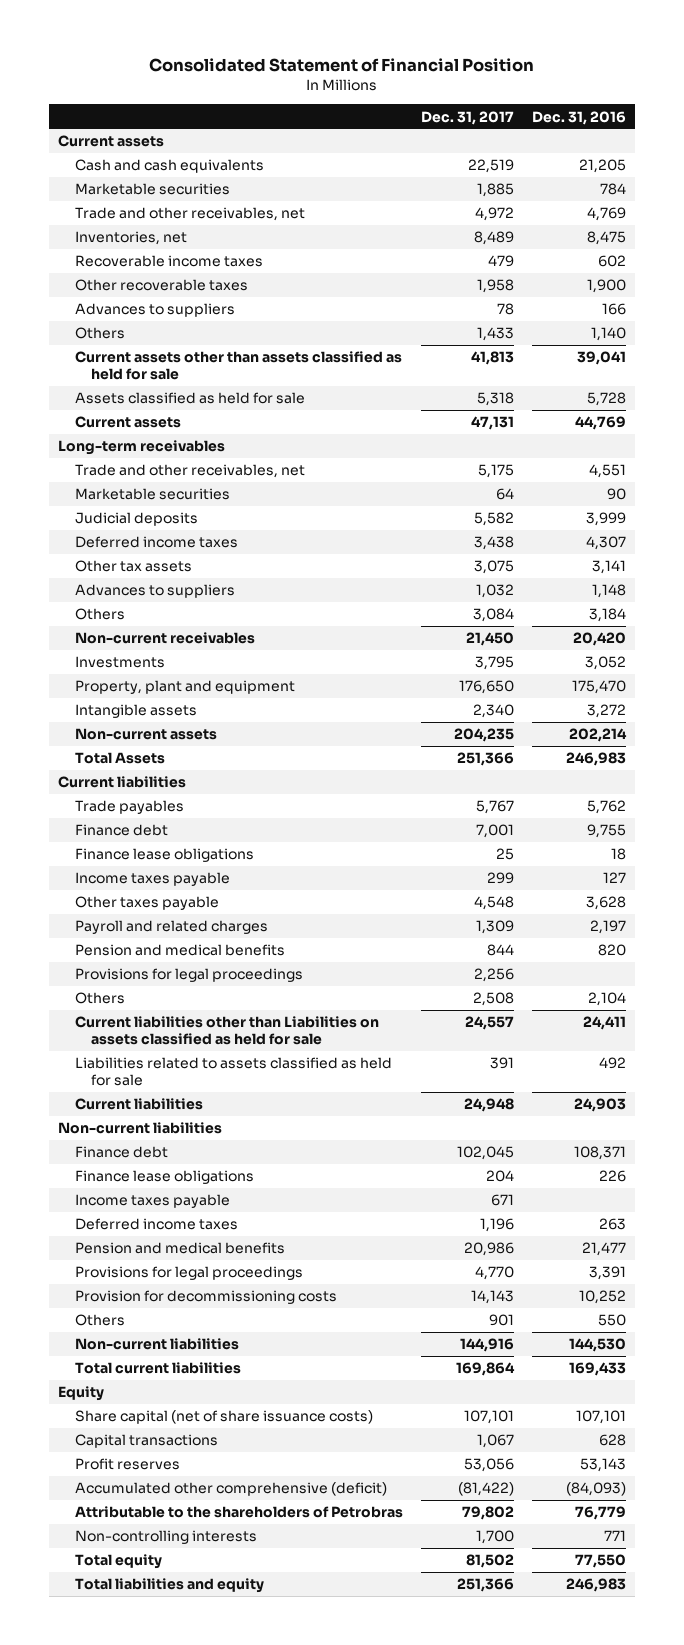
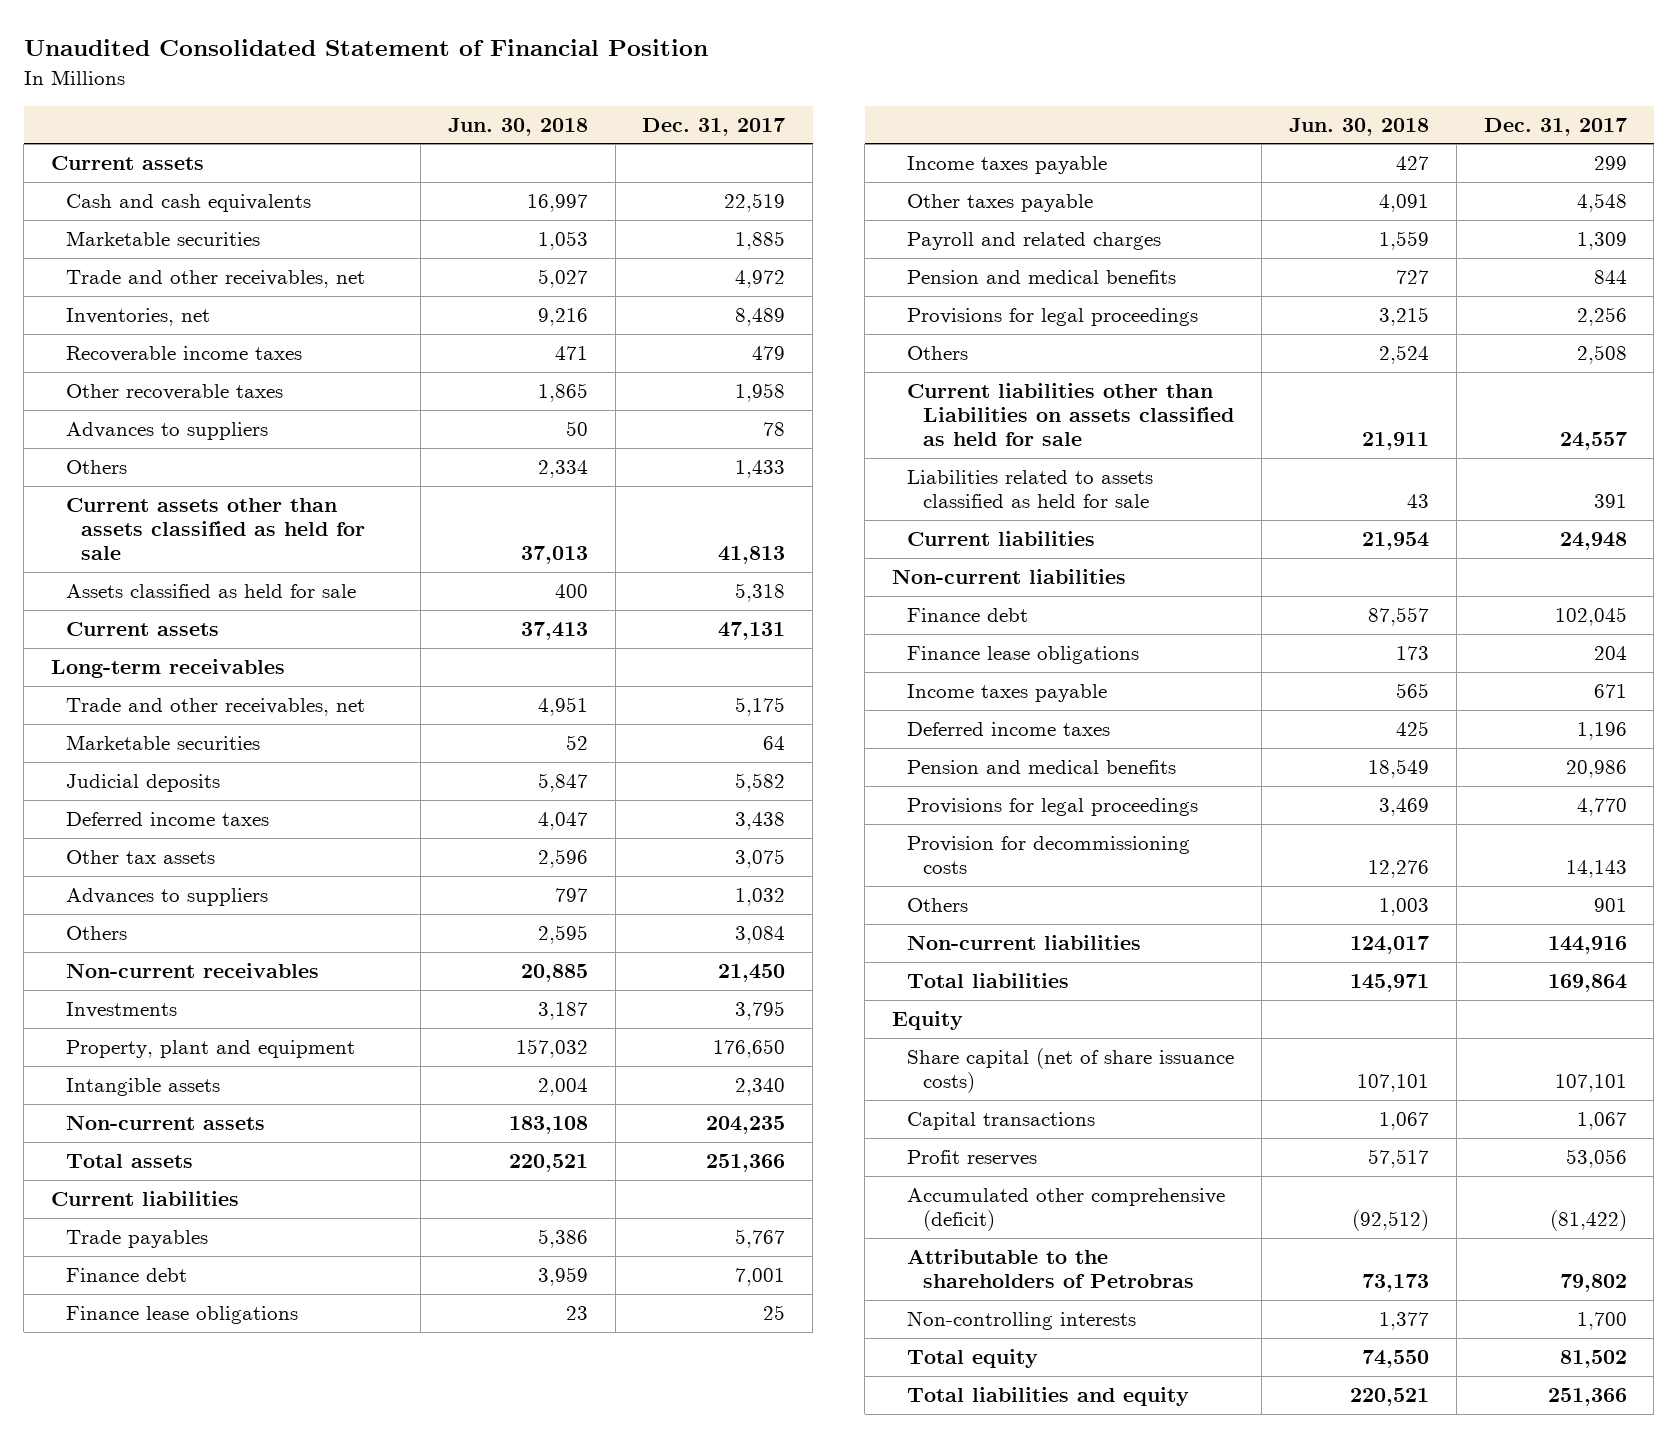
[149,57,535,72] Consolidated Statement of Financial Position -> [23,39,708,57] Unaudited Consolidated Statement of Financial Position
[532,110,627,125] Dec. 31, 2016 -> none
none -> [447,117,588,136] Jun. 30, 2018
[74,752,165,765] Total Assets -> [66,1154,194,1169] Total assets
[74,1362,241,1375] Total current liabilities -> [907,973,1070,989] Total liabilities

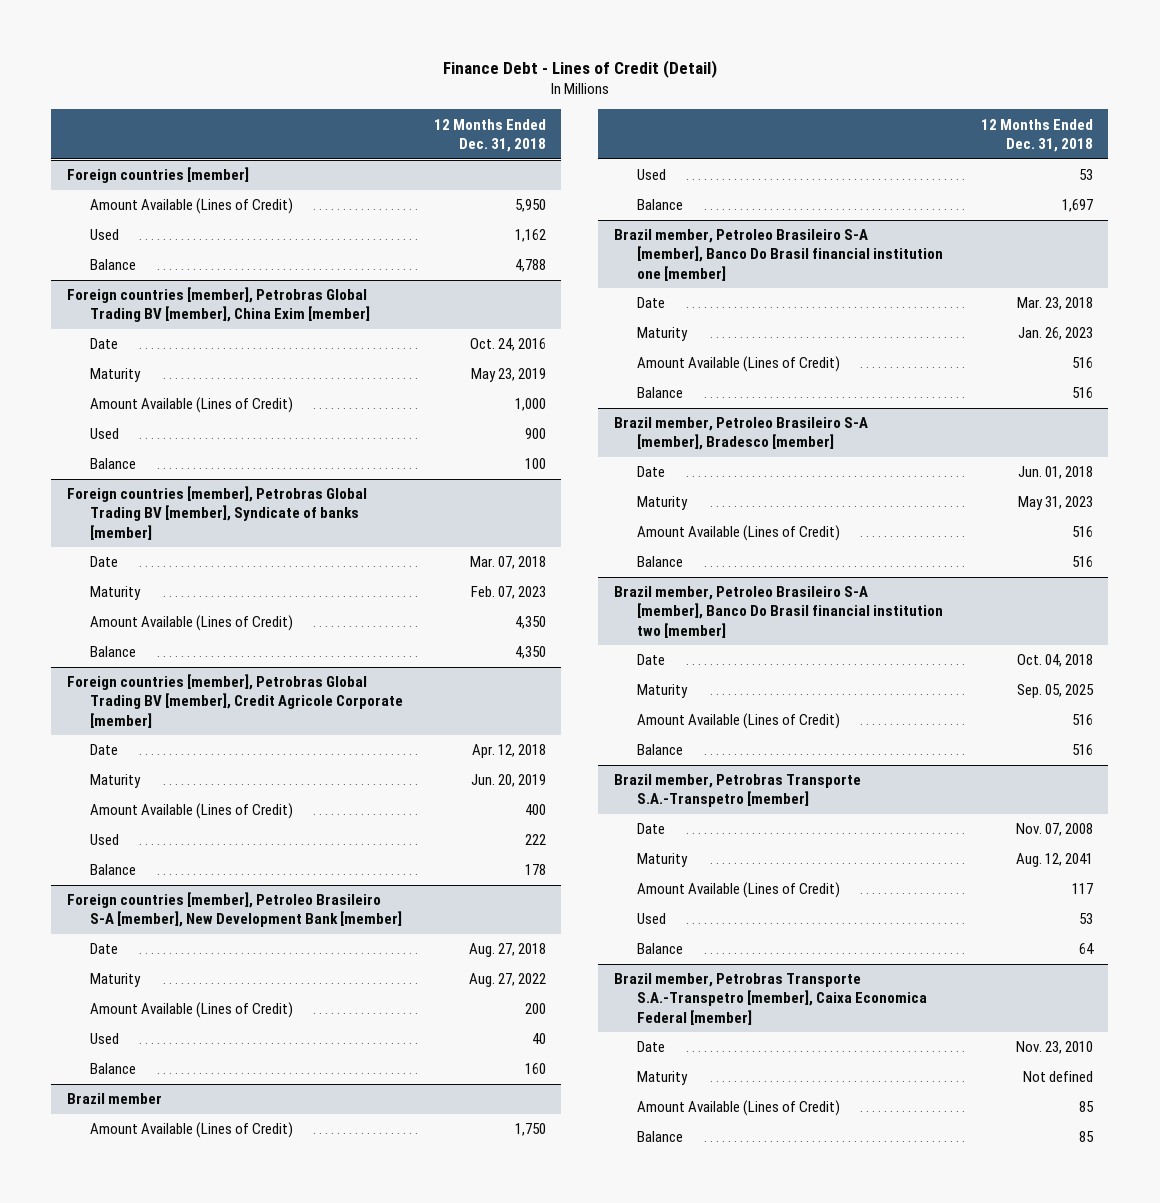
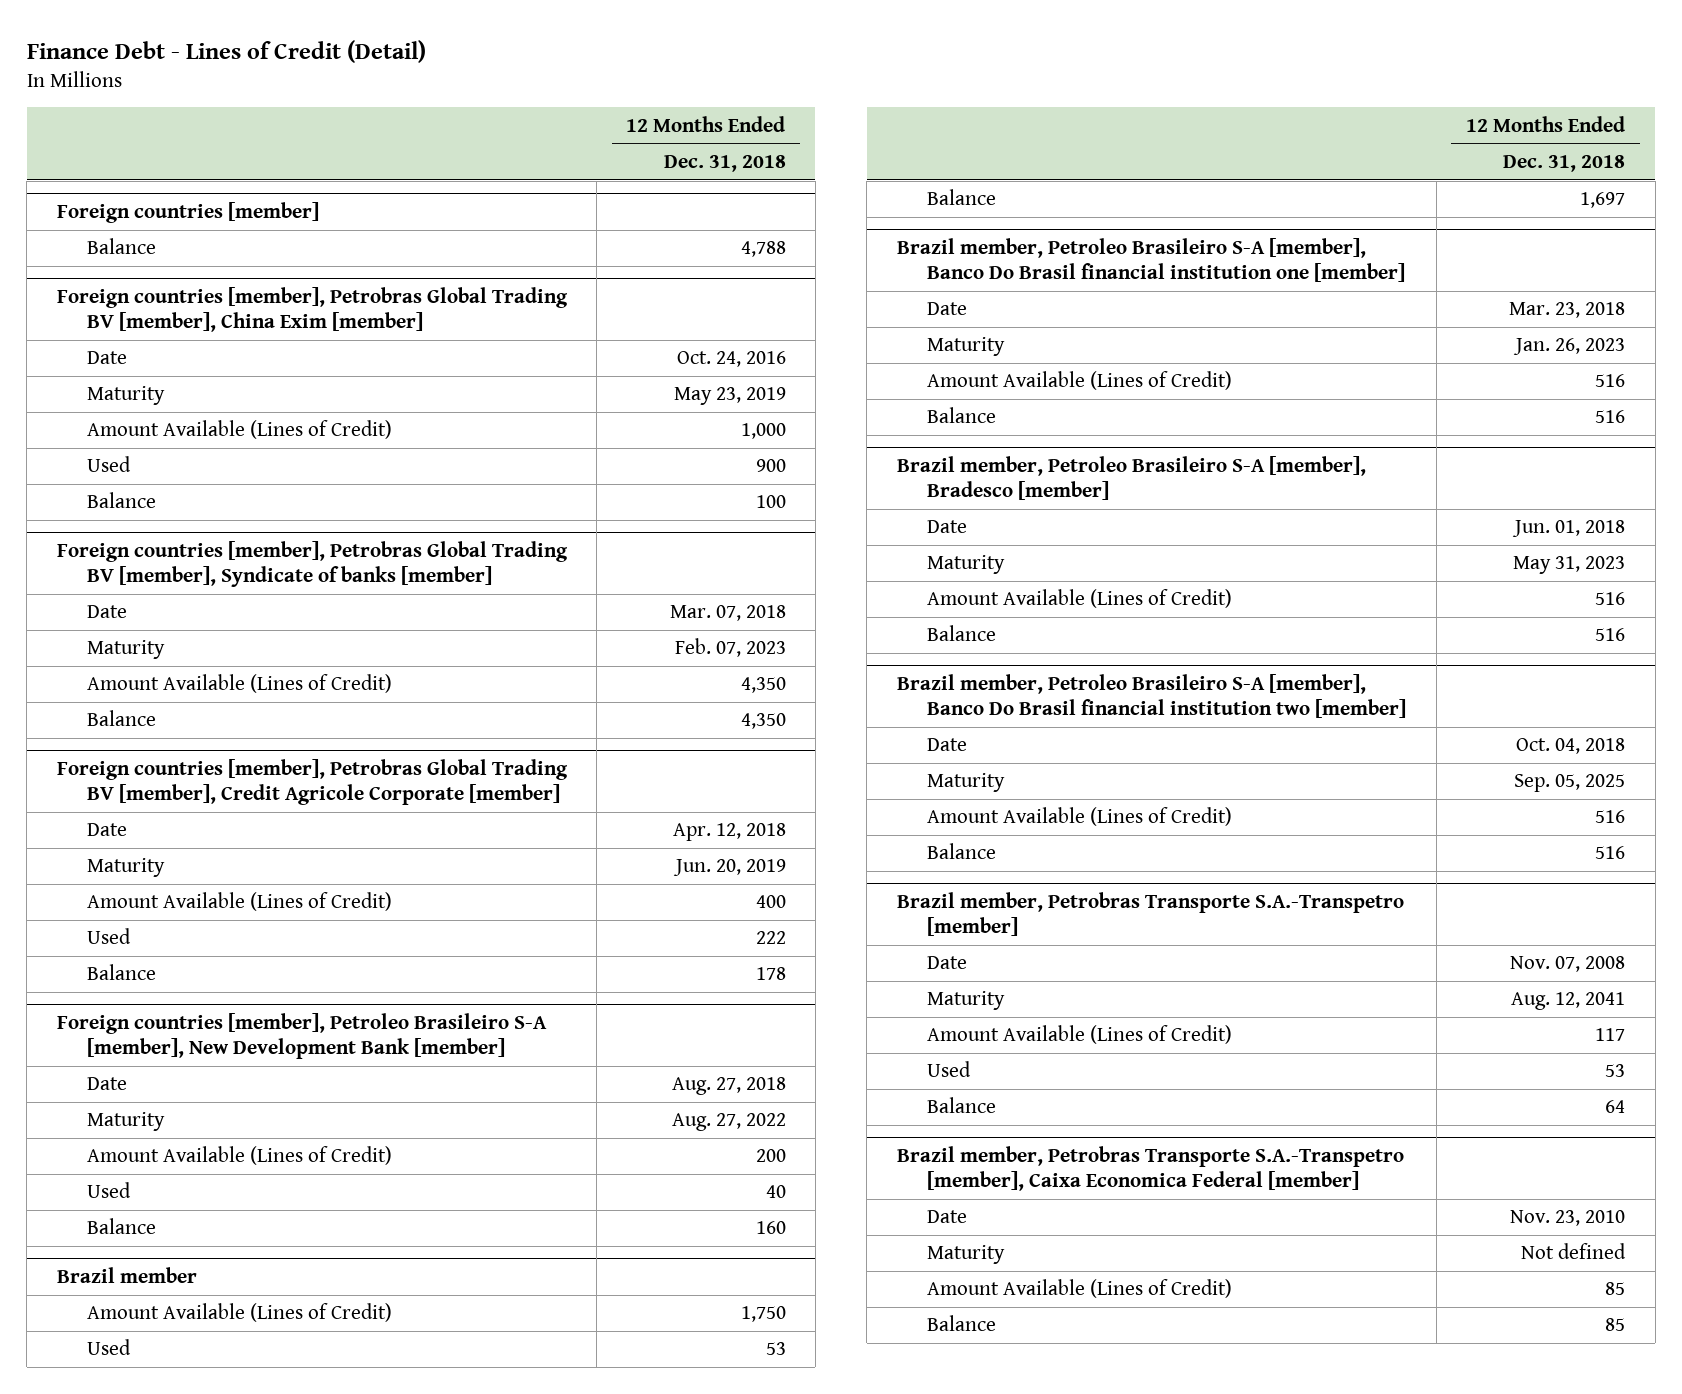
[89,198,293,215] Amount Available (Lines of Credit) -> none
[89,229,119,241] Used -> none

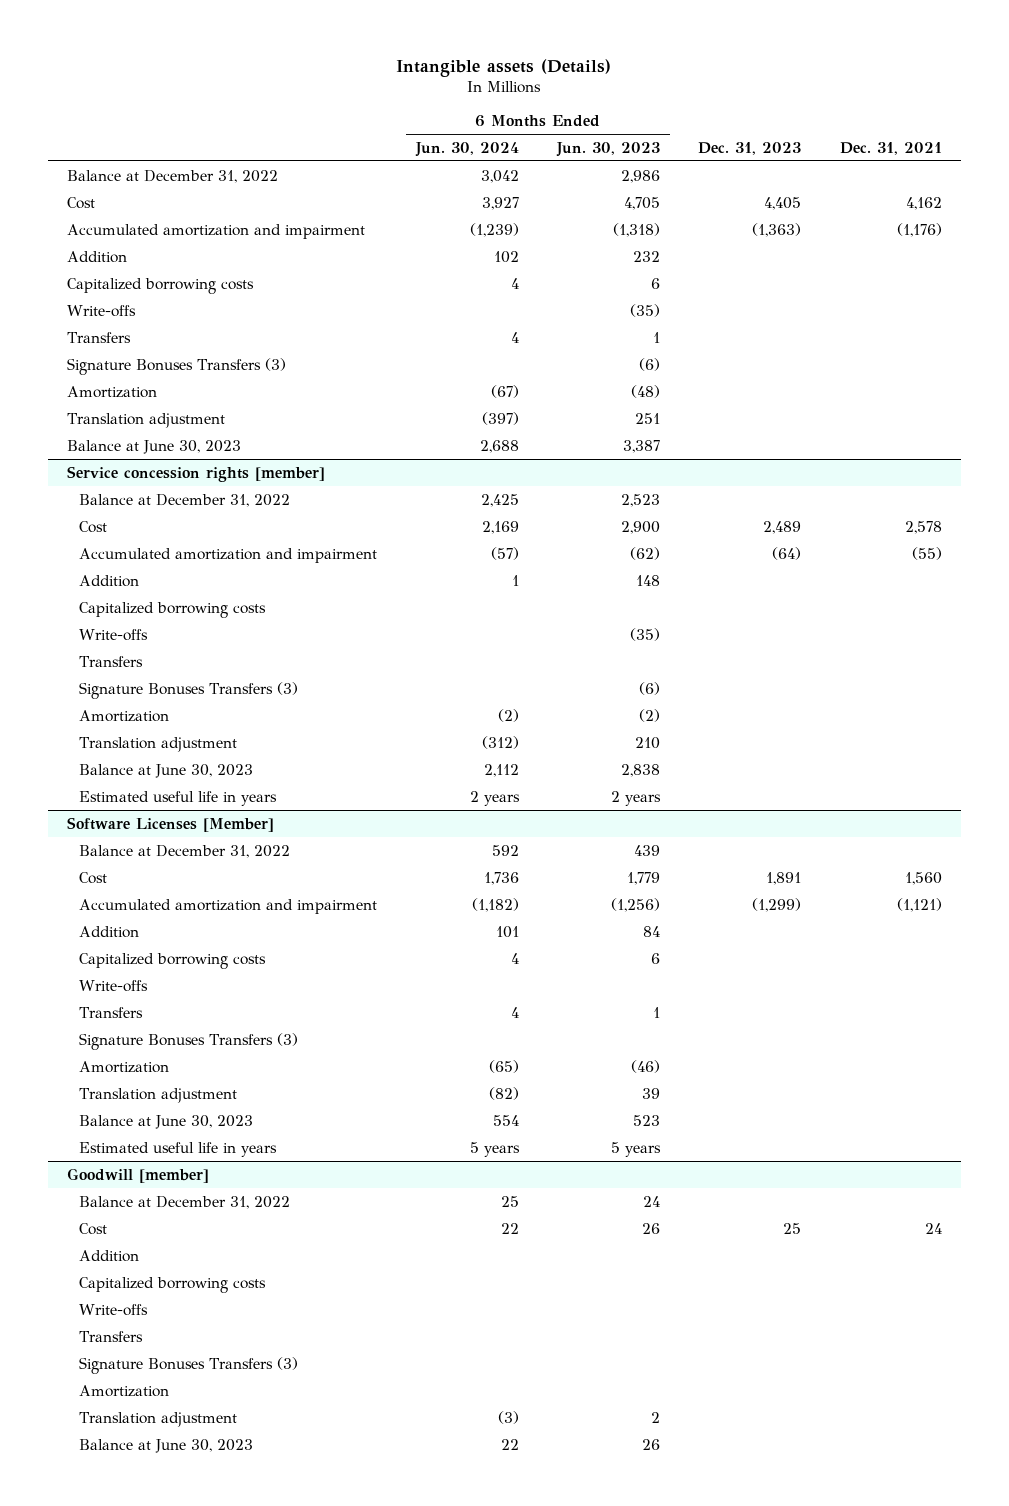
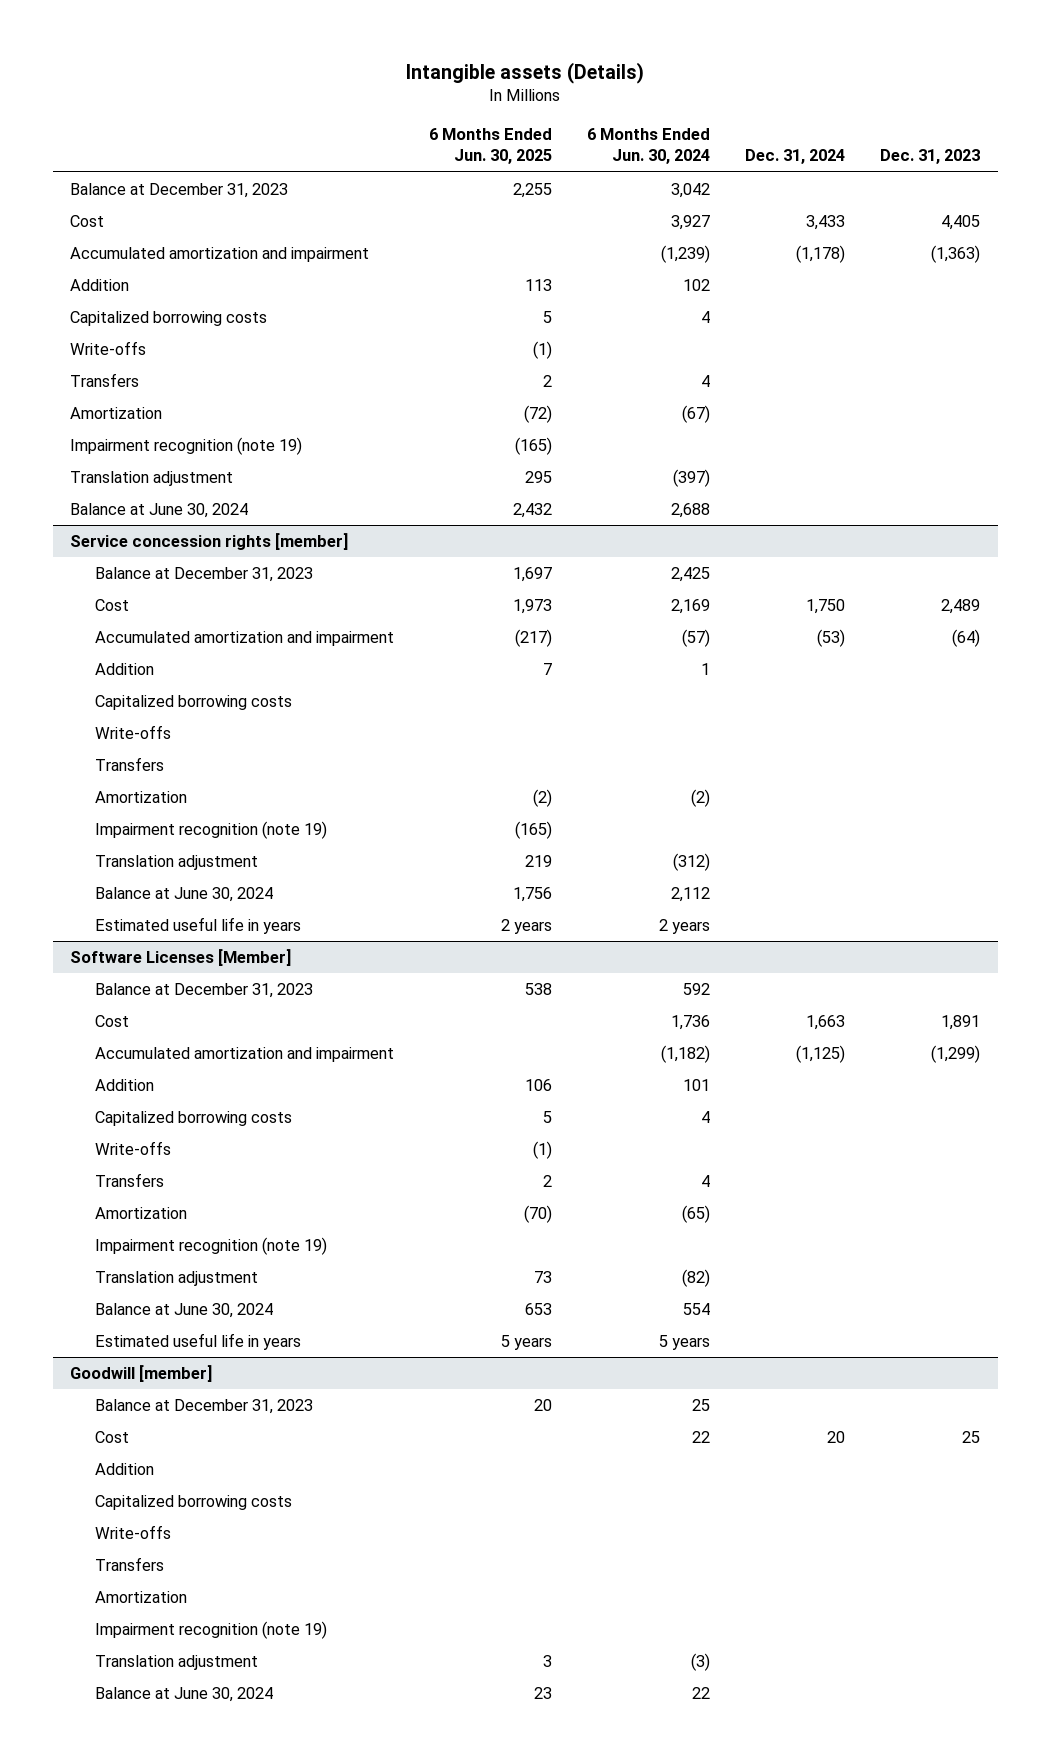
[556,141,661,157] Jun. 30, 2023 -> none
[839,141,942,155] Dec. 31, 2021 -> none
none -> [429,128,553,165] 6 Months Ended Jun. 30, 2025
none -> [745,149,846,165] Dec. 31, 2024
[66,169,278,183] Balance at December 31, 2022 -> [70,183,289,199] Balance at December 31, 2023
[66,357,286,375] Signature Bonuses Transfers (3) -> none
none -> [70,437,303,456] Impairment recognition (note 19)
[66,439,241,454] Balance at June 30, 2023 -> [70,503,249,519] Balance at June 30, 2024
[79,493,291,507] Balance at December 31, 2022 -> [95,567,314,583] Balance at December 31, 2023
[79,681,299,699] Signature Bonuses Transfers (3) -> none
none -> [95,821,328,840] Impairment recognition (note 19)
[79,763,254,778] Balance at June 30, 2023 -> [95,887,274,903] Balance at June 30, 2024
[79,844,291,858] Balance at December 31, 2022 -> [95,983,314,999] Balance at December 31, 2023
[79,1032,299,1050] Signature Bonuses Transfers (3) -> none
none -> [95,1237,328,1256] Impairment recognition (note 19)
[79,1114,254,1129] Balance at June 30, 2023 -> [95,1303,274,1319] Balance at June 30, 2024
[79,1195,291,1209] Balance at December 31, 2022 -> [95,1399,314,1415] Balance at December 31, 2023
[79,1356,299,1374] Signature Bonuses Transfers (3) -> none
none -> [95,1621,328,1640] Impairment recognition (note 19)
[79,1438,254,1453] Balance at June 30, 2023 -> [95,1687,274,1703] Balance at June 30, 2024

